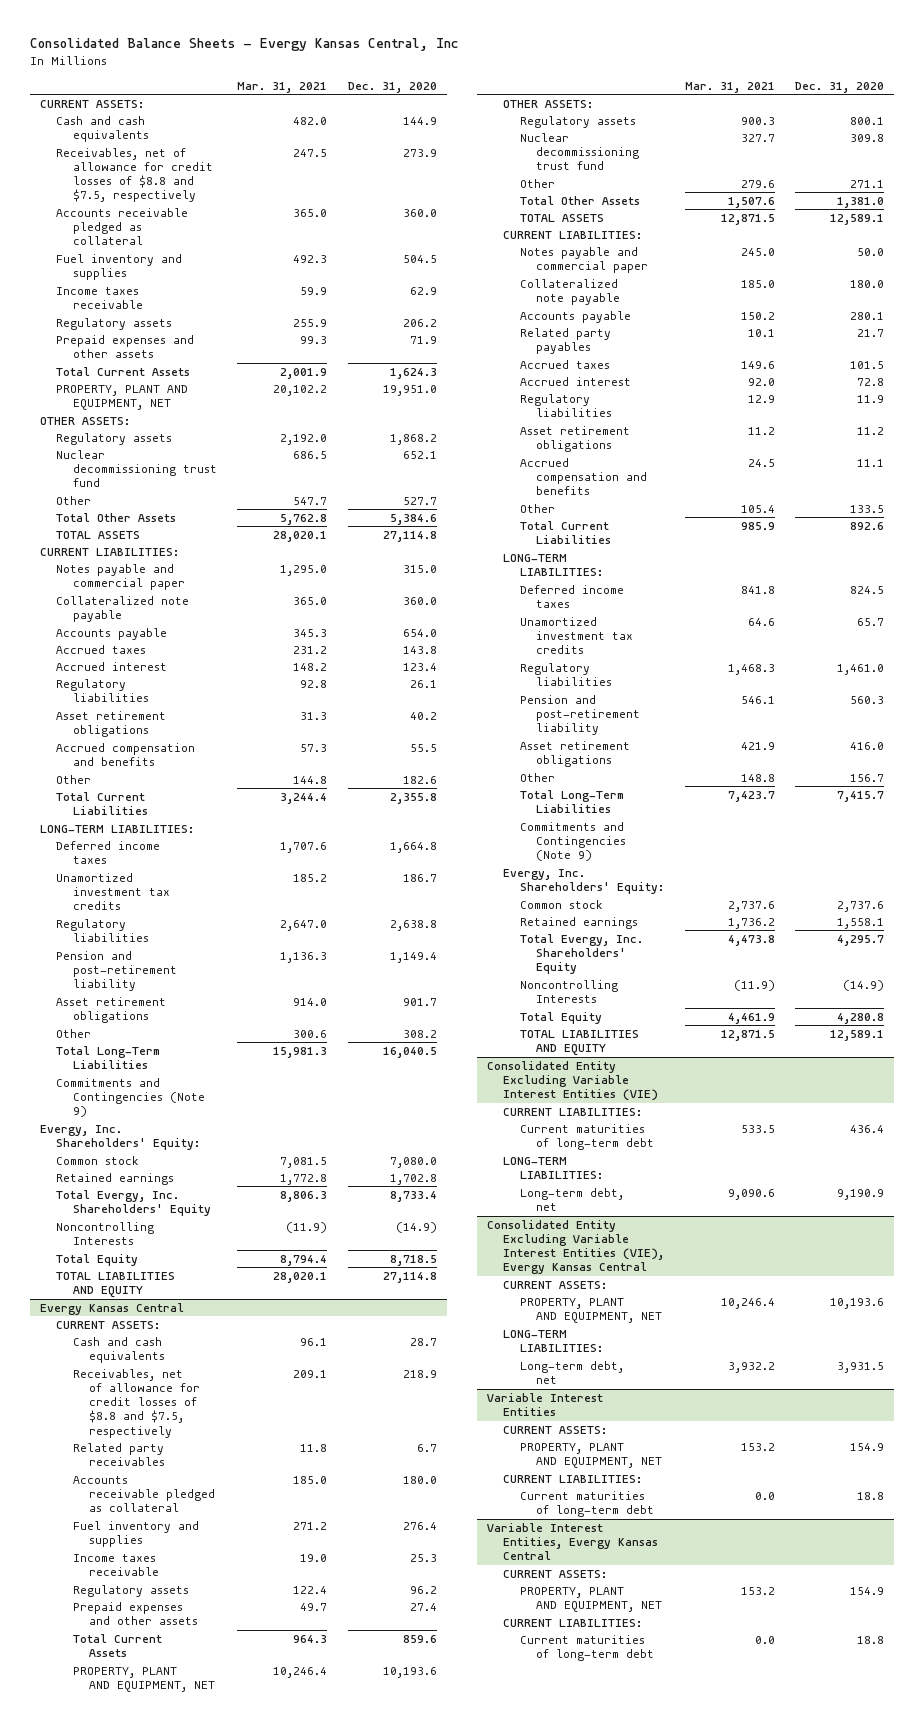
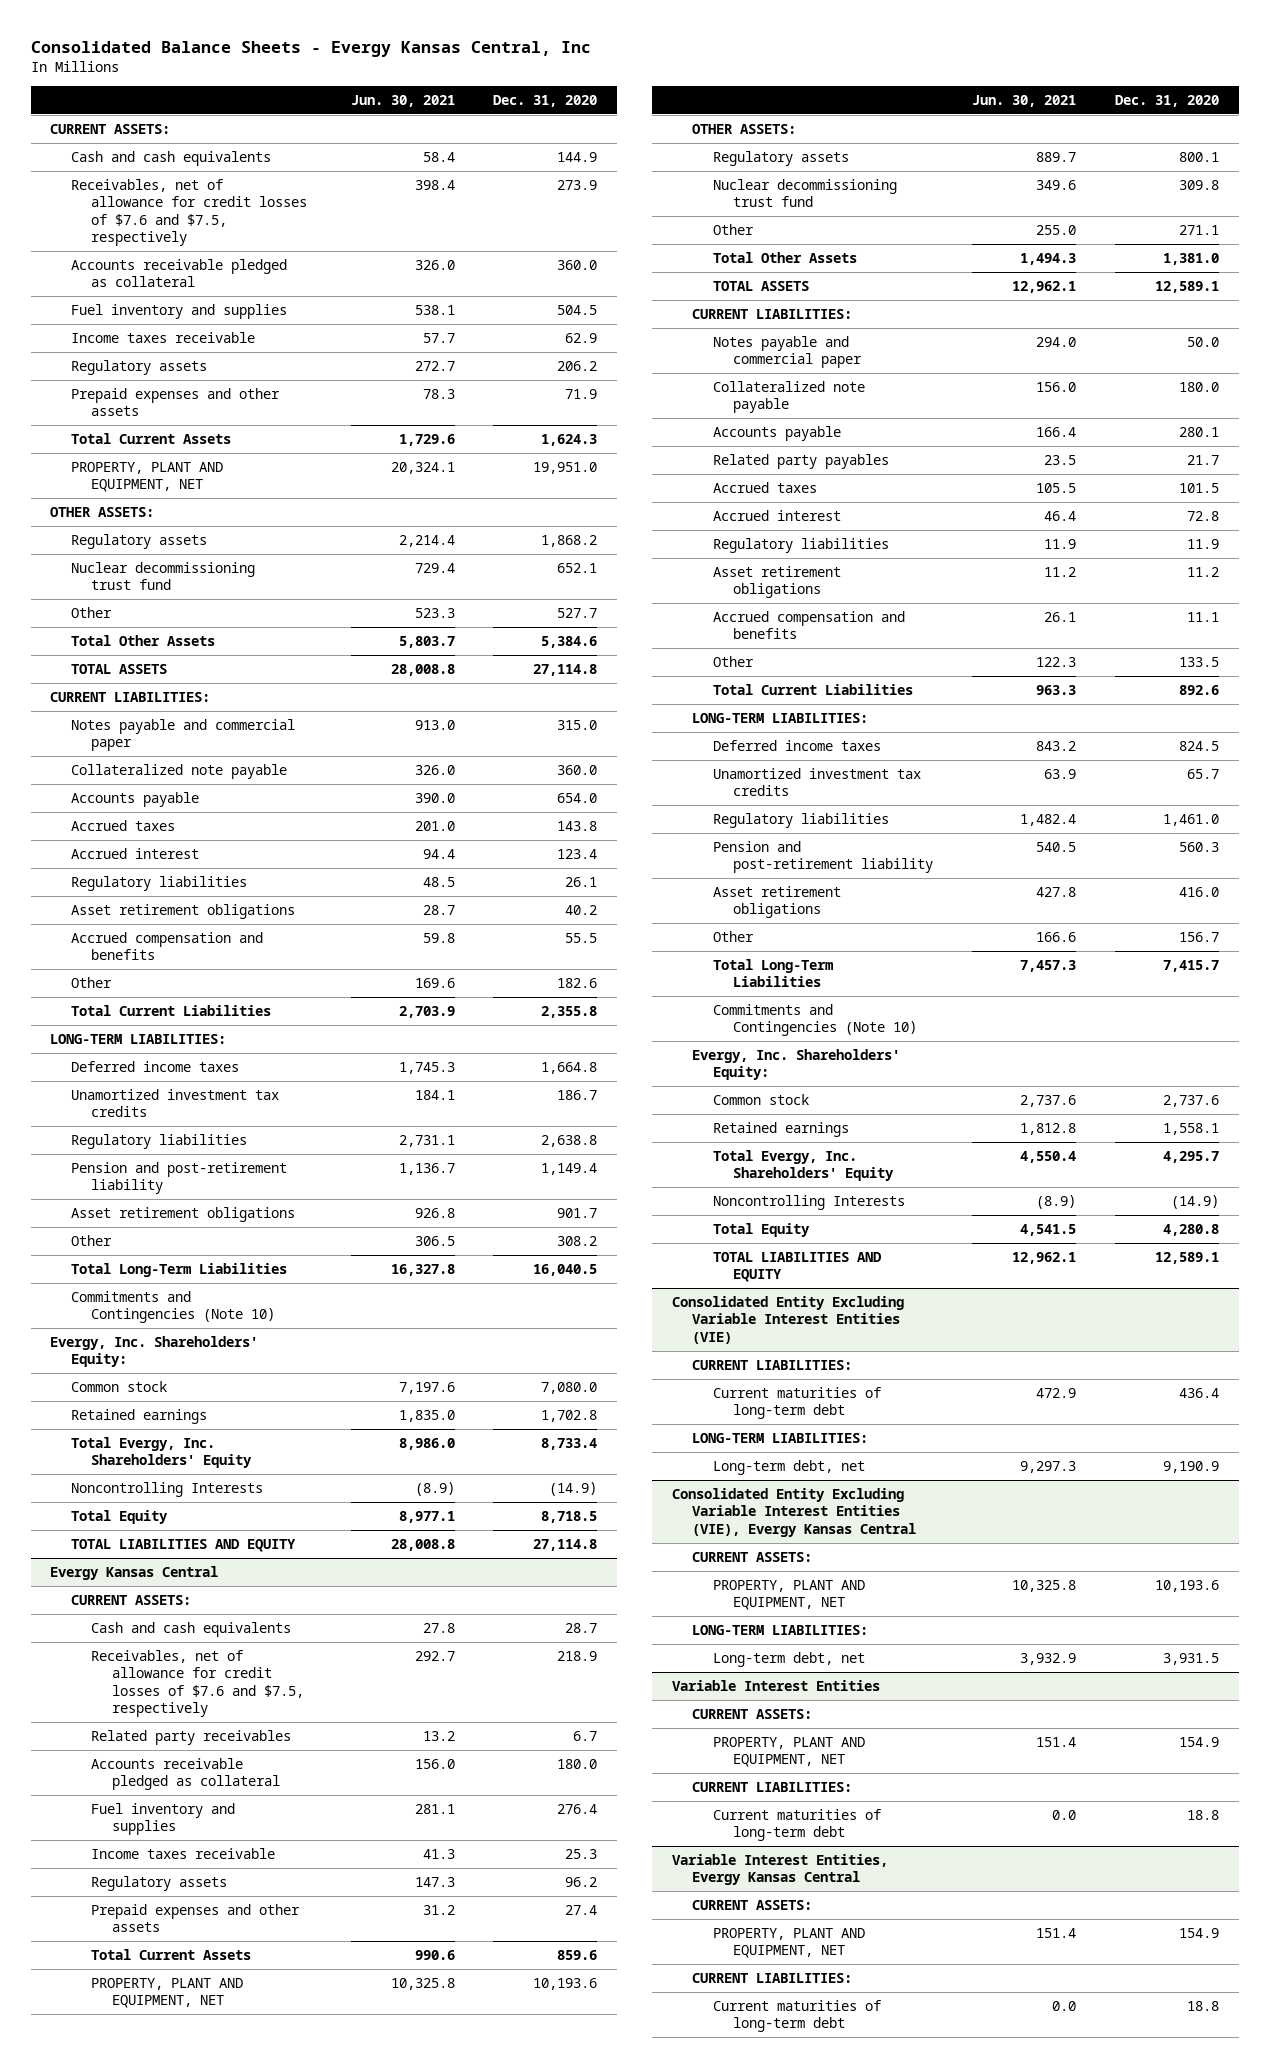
[237,81,328,93] Mar. 31, 2021 -> none
none -> [350,95,455,108] Jun. 30, 2021
[56,147,213,203] Receivables, net of allowance for credit losses of $8.8 and $7.5, respectively -> [70,178,308,247] Receivables, net of allowance for credit losses of $7.6 and $7.5, respectively
[56,1077,205,1118] Commitments and Contingencies (Note 9) -> [70,1290,276,1324] Commitments and Contingencies (Note 10)
[72,1368,201,1438] Receivables, net of allowance for credit losses of $8.8 and $7.5, respectively -> [91,1649,304,1718] Receivables, net of allowance for credit losses of $7.6 and $7.5, respectively
[519,821,627,862] Commitments and Contingencies (Note 9) -> [712,1003,918,1037] Commitments and Contingencies (Note 10)

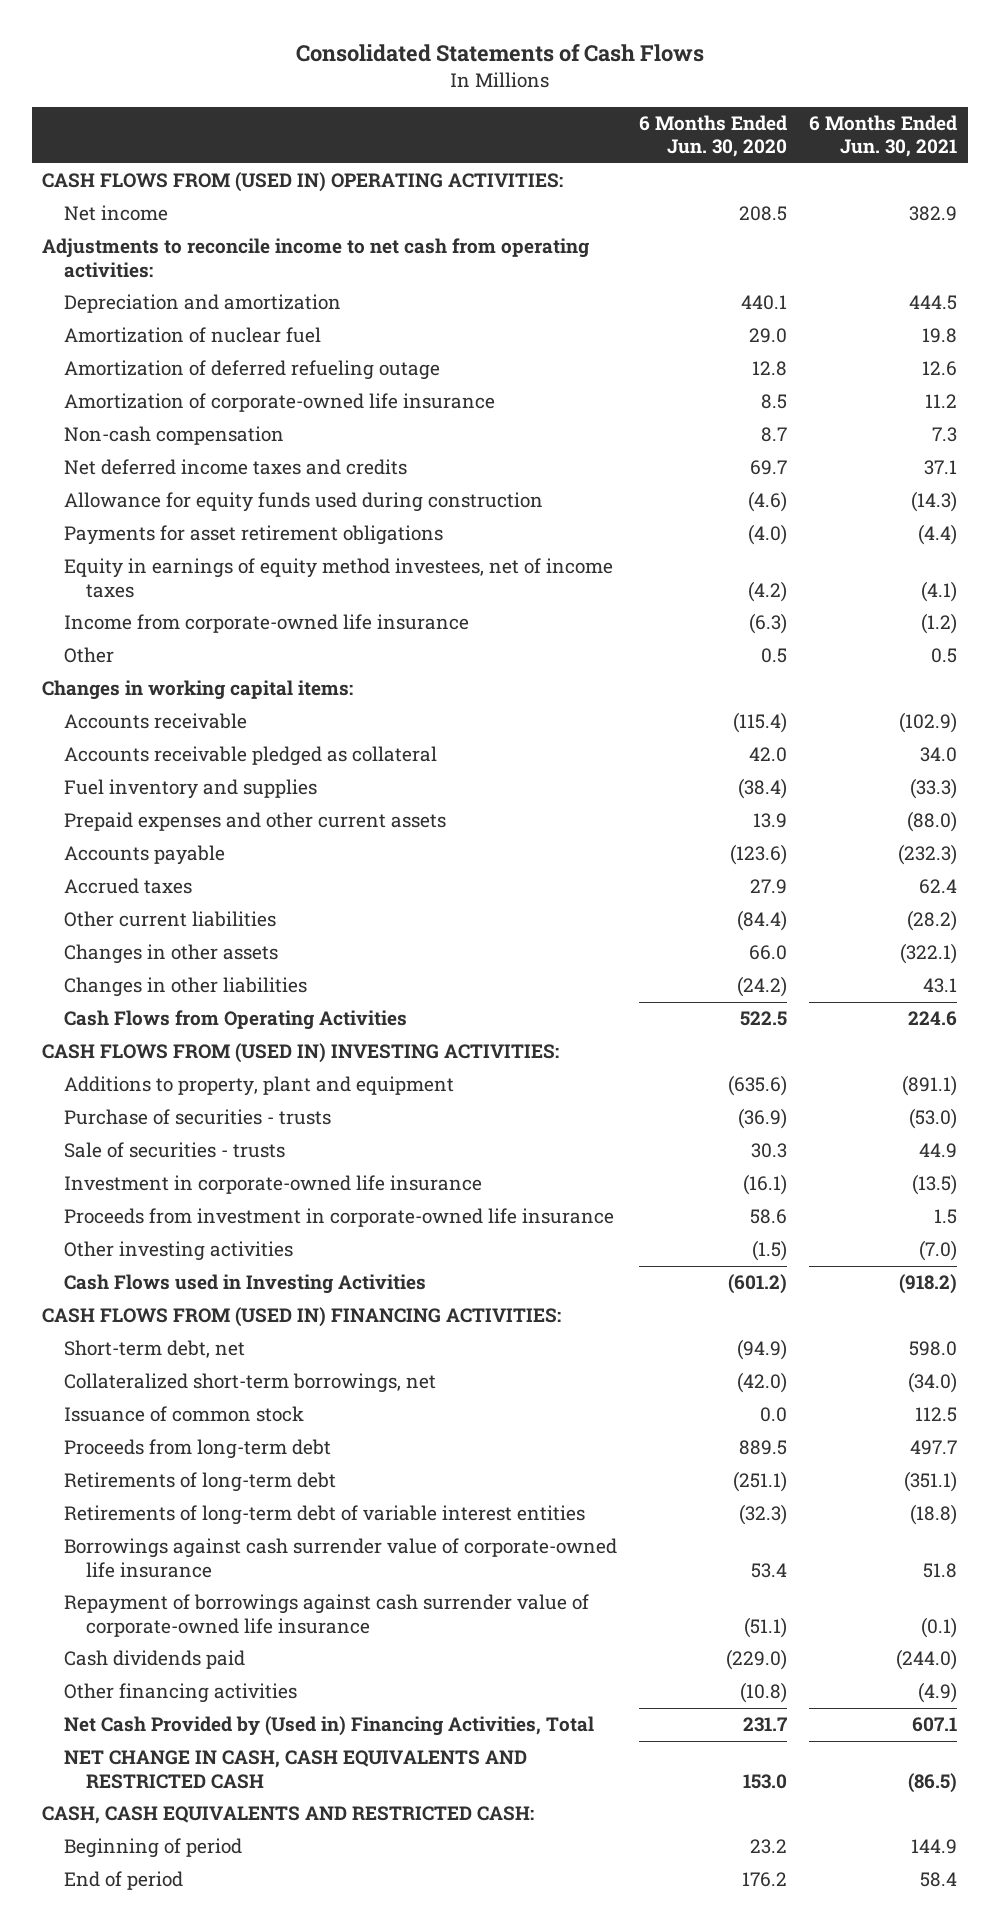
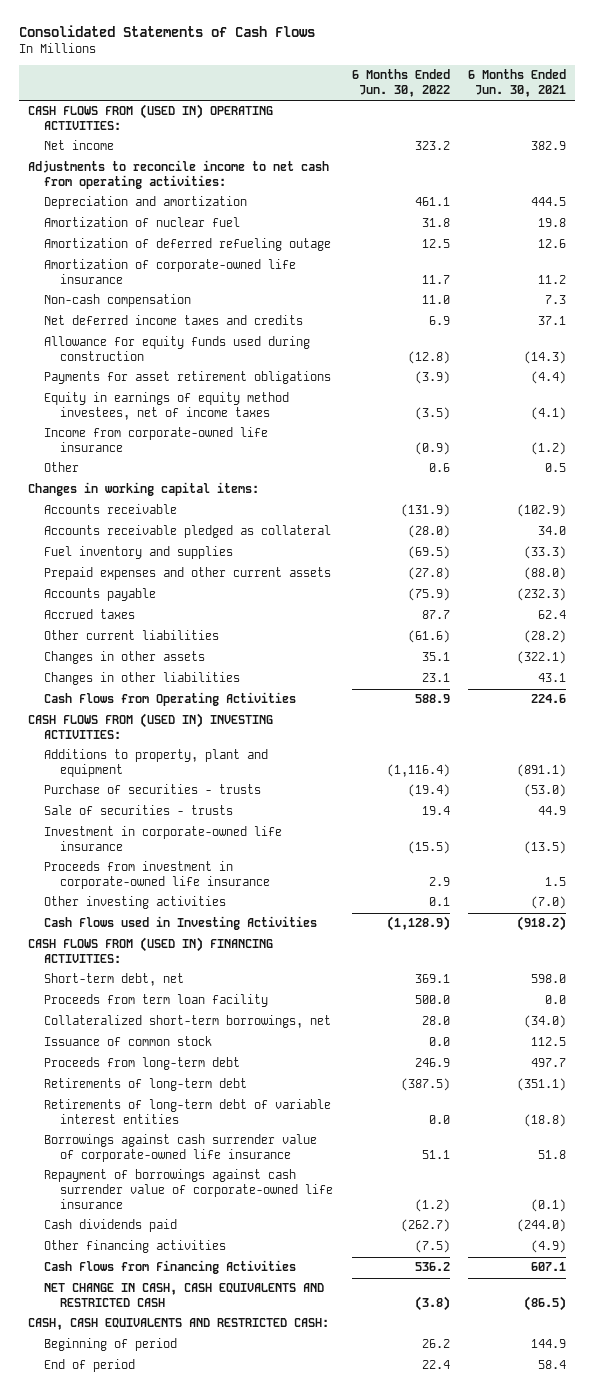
[638,114,787,158] 6 Months Ended Jun. 30, 2020 -> none
none -> [351,69,450,97] 6 Months Ended Jun. 30, 2022
none -> [44,994,269,1008] Proceeds from term loan facility
[64,1716,595,1737] Net Cash Provided by (Used in) Financing Activities, Total -> [44,1260,297,1275] Cash Flows from Financing Activities

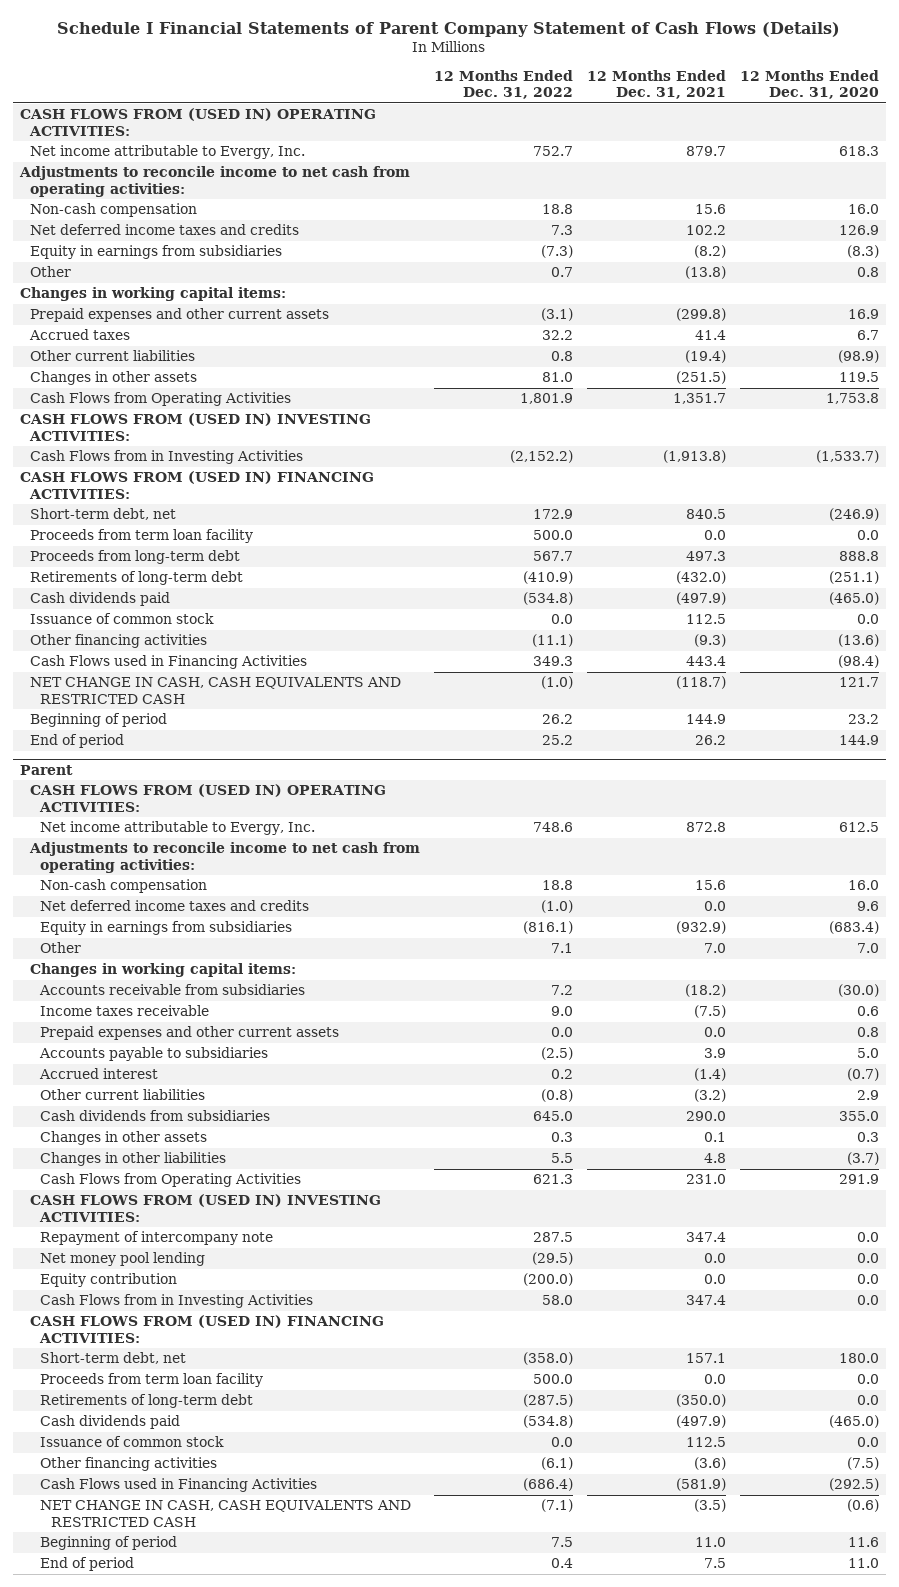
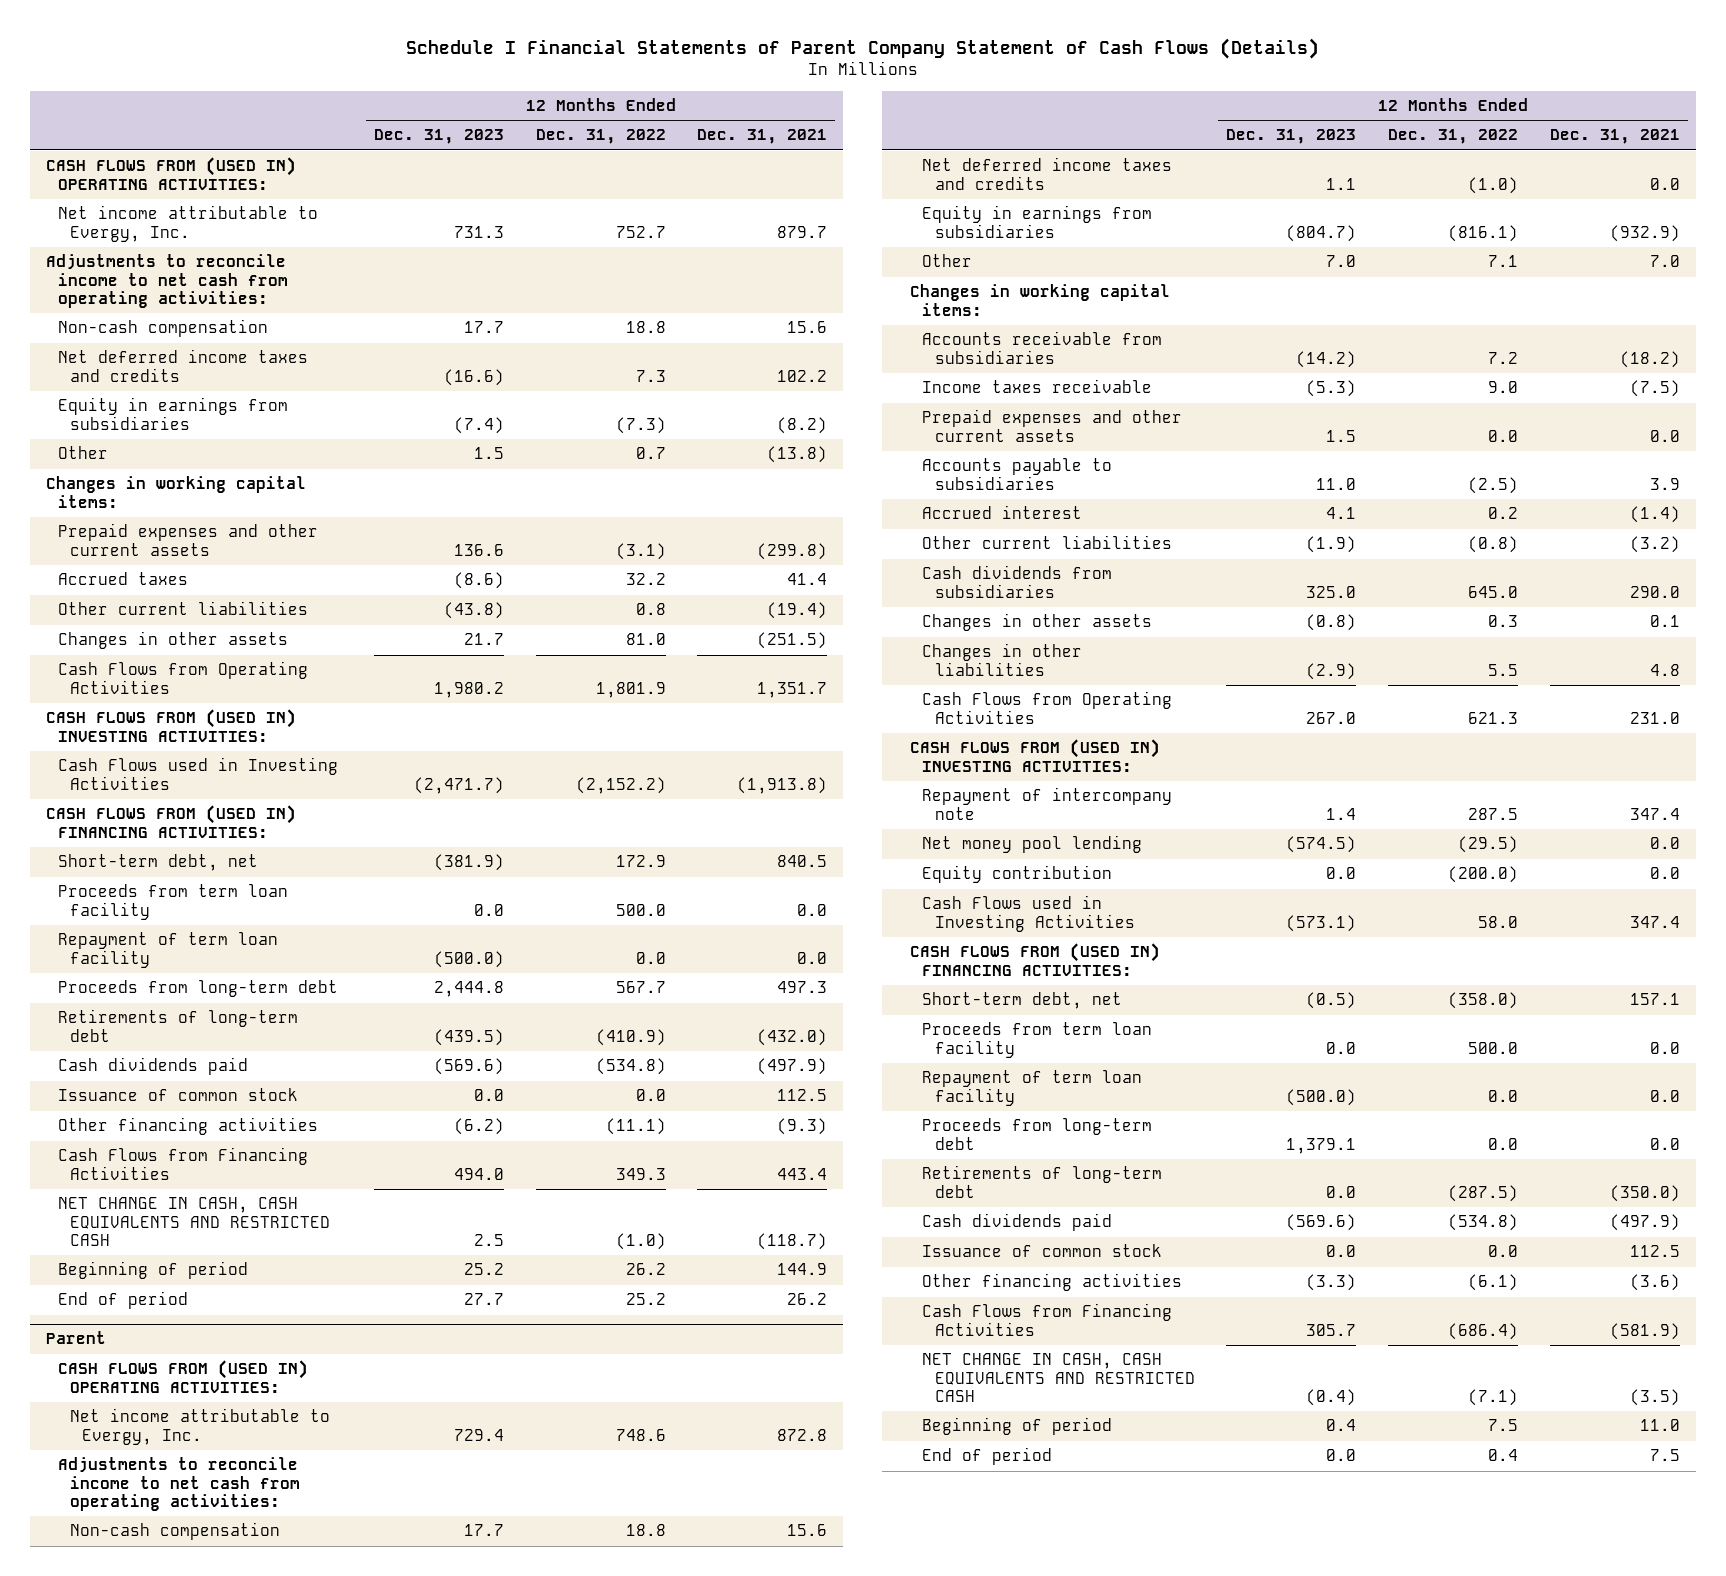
[739,70,879,100] 12 Months Ended Dec. 31, 2020 -> none
none -> [373,129,504,145] Dec. 31, 2023
[30,450,304,465] Cash Flows from in Investing Activities -> [57,757,338,790] Cash Flows used in Investing Activities
none -> [57,932,278,968] Repayment of term loan facility
[30,655,308,670] Cash Flows used in Financing Activities -> [57,1147,308,1180] Cash Flows from Financing Activities
[40,1294,314,1309] Cash Flows from in Investing Activities -> [922,895,1135,932] Cash Flows used in Investing Activities
none -> [922,1070,1143,1106] Repayment of term loan facility
none -> [922,1118,1153,1150] Proceeds from long-term debt
[40,1478,318,1493] Cash Flows used in Financing Activities -> [922,1303,1173,1336] Cash Flows from Financing Activities

